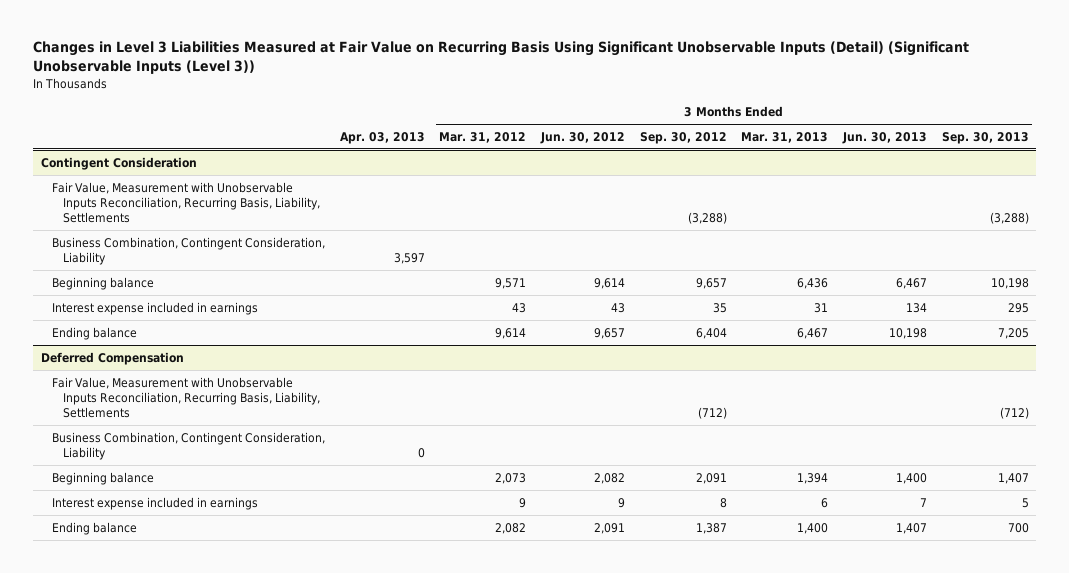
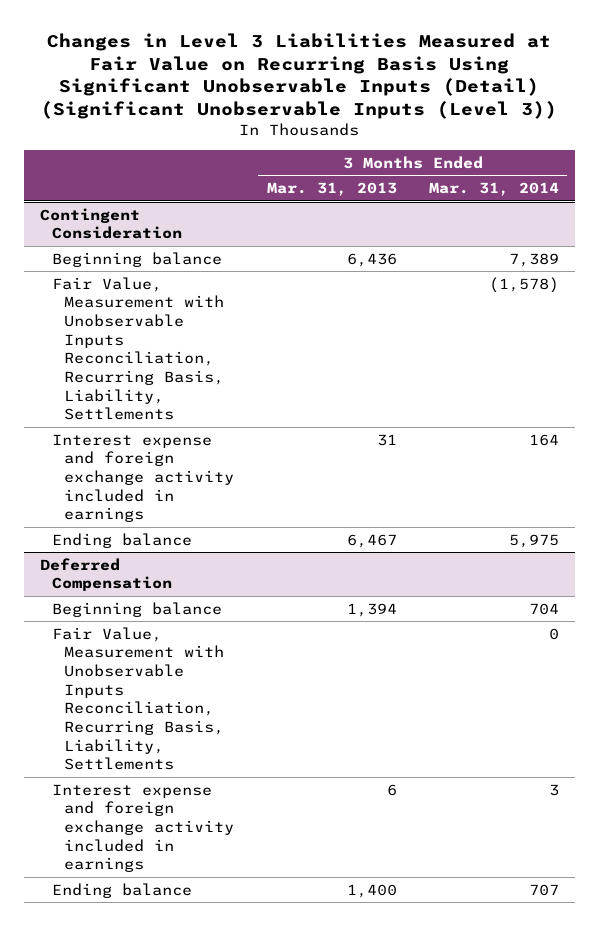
[339,131,425,144] Apr. 03, 2013 -> none
[439,131,527,143] Mar. 31, 2012 -> none
[540,131,626,144] Jun. 30, 2012 -> none
[639,131,727,144] Sep. 30, 2012 -> none
[842,131,928,144] Jun. 30, 2013 -> none
[941,131,1029,144] Sep. 30, 2013 -> none
none -> [428,182,559,197] Mar. 31, 2014
[52,236,326,265] Business Combination, Contingent Consideration, Liability -> none
[52,181,321,224] Fair Value, Measurement with Unobservable Inputs Reconciliation, Recurring Basis, Liability, Settlements -> [52,276,225,421] Fair Value, Measurement with Unobservable Inputs Reconciliation, Recurring Basis, Liability, Settlements
[52,301,259,315] Interest expense included in earnings -> [52,433,235,523] Interest expense and foreign exchange activity included in earnings
[52,431,326,460] Business Combination, Contingent Consideration, Liability -> none
[52,376,321,419] Fair Value, Measurement with Unobservable Inputs Reconciliation, Recurring Basis, Liability, Settlements -> [52,626,225,771] Fair Value, Measurement with Unobservable Inputs Reconciliation, Recurring Basis, Liability, Settlements
[52,496,259,510] Interest expense included in earnings -> [52,783,235,873] Interest expense and foreign exchange activity included in earnings

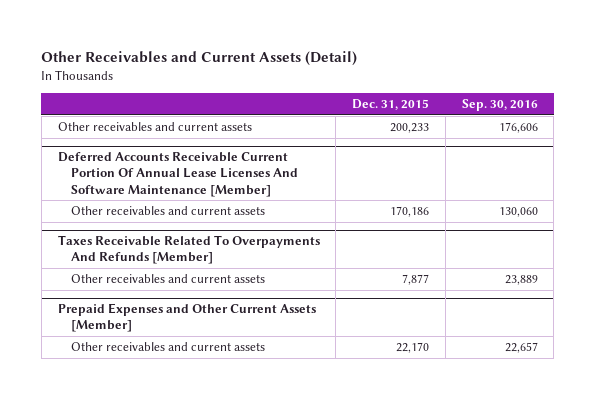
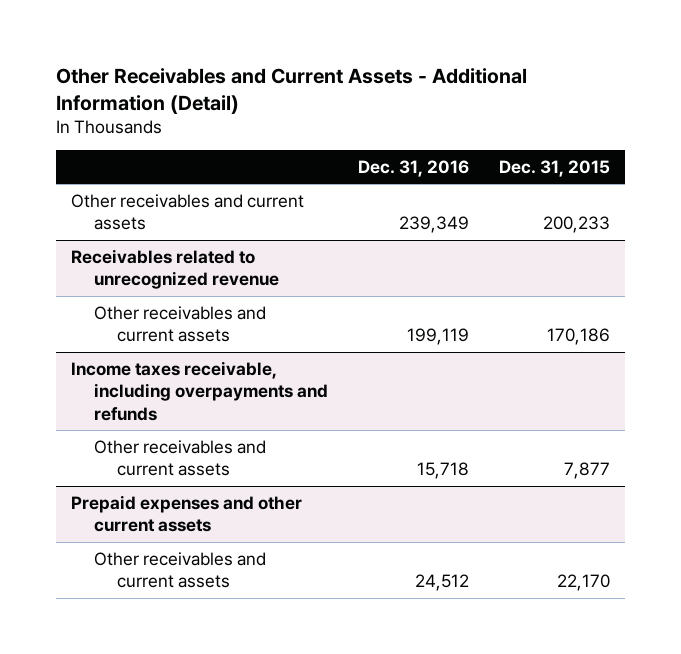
[41,50,358,66] Other Receivables and Current Assets (Detail) -> [56,67,528,114] Other Receivables and Current Assets - Additional Information (Detail)
[461,99,538,112] Sep. 30, 2016 -> none
none -> [358,160,470,178] Dec. 31, 2016
[57,152,299,197] Deferred Accounts Receivable Current Portion Of Annual Lease Licenses And Software Maintenance [Member] -> [71,248,280,290] Receivables related to unrecognized revenue
[57,235,320,265] Taxes Receivable Related To Overpayments And Refunds [Member] -> [71,360,329,421] Income taxes receivable, including overpayments and refunds
[57,303,316,333] Prepaid Expenses and Other Current Assets [Member] -> [71,494,303,533] Prepaid expenses and other current assets

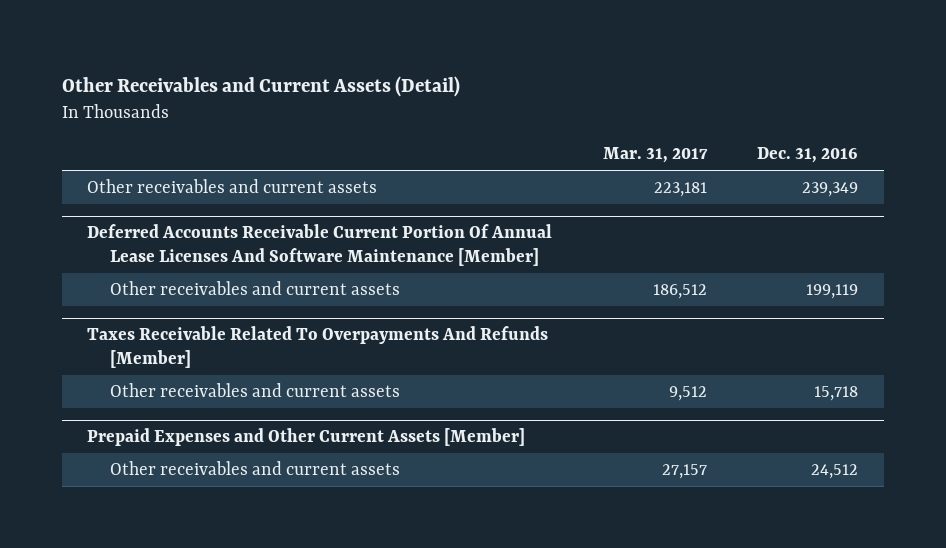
[56,67,528,114] Other Receivables and Current Assets - Additional Information (Detail) -> [61,75,460,97] Other Receivables and Current Assets (Detail)
[498,160,610,178] Dec. 31, 2015 -> none
none -> [602,147,708,164] Mar. 31, 2017
[71,248,280,290] Receivables related to unrecognized revenue -> [87,224,553,267] Deferred Accounts Receivable Current Portion Of Annual Lease Licenses And Software Maintenance [Member]
[71,360,329,421] Income taxes receivable, including overpayments and refunds -> [87,326,549,369] Taxes Receivable Related To Overpayments And Refunds [Member]
[71,494,303,533] Prepaid expenses and other current assets -> [87,428,526,447] Prepaid Expenses and Other Current Assets [Member]

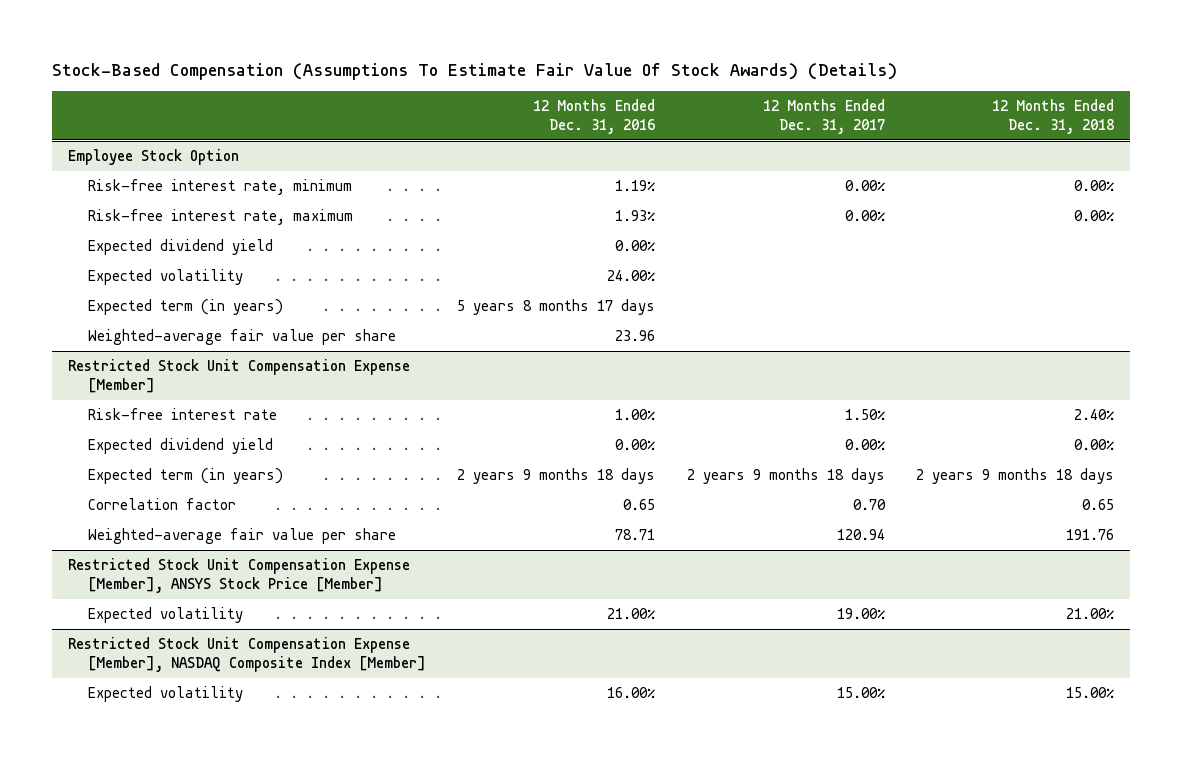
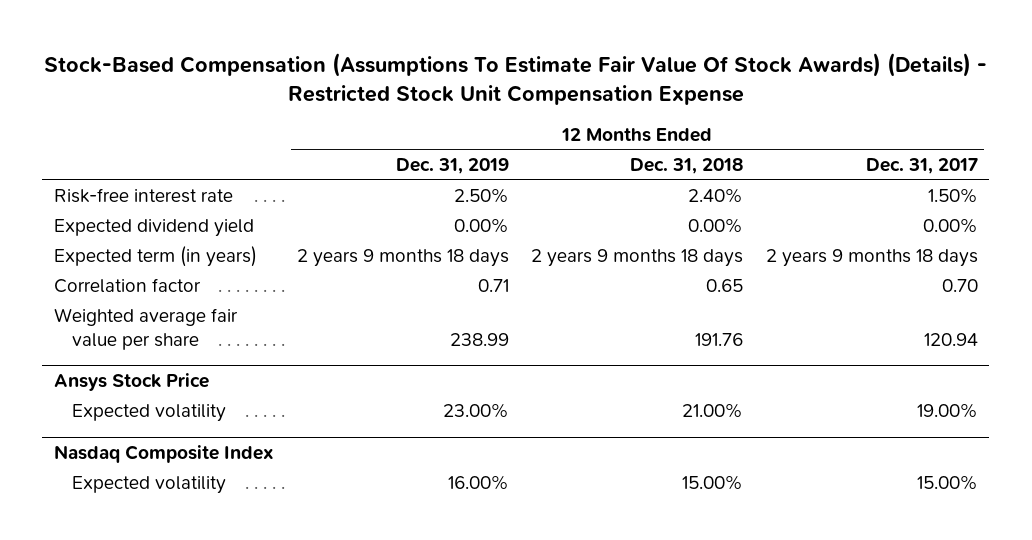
[52,62,898,80] Stock-Based Compensation (Assumptions To Estimate Fair Value Of Stock Awards) (Details) -> [43,52,987,106] Stock-Based Compensation (Assumptions To Estimate Fair Value Of Stock Awards) (Details) - Restricted Stock Unit Compensation Expense
[533,99,656,134] 12 Months Ended Dec. 31, 2016 -> none
none -> [395,158,509,175] Dec. 31, 2019
[68,149,240,166] Employee Stock Option -> none
[87,179,352,196] Risk-free interest rate, minimum -> none
[87,209,353,226] Risk-free interest rate, maximum -> none
[87,239,273,256] Expected dividend yield -> none
[87,269,243,286] Expected volatility -> none
[87,299,283,316] Expected term (in years) -> none
[87,329,396,346] Weighted-average fair value per share -> none
[68,359,411,394] Restricted Stock Unit Compensation Expense [Member] -> none
[68,558,411,594] Restricted Stock Unit Compensation Expense [Member], ANSYS Stock Price [Member] -> none
[87,528,396,545] Weighted-average fair value per share -> [53,308,238,350] Weighted average fair value per share
none -> [53,373,209,392] Ansys Stock Price
[68,637,426,673] Restricted Stock Unit Compensation Expense [Member], NASDAQ Composite Index [Member] -> none
none -> [53,445,274,464] Nasdaq Composite Index

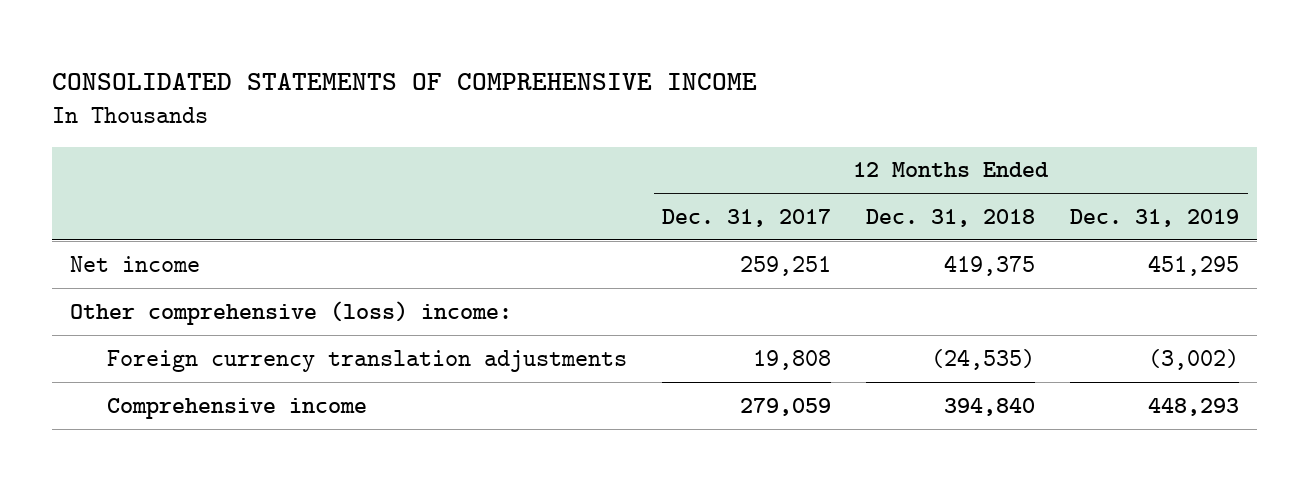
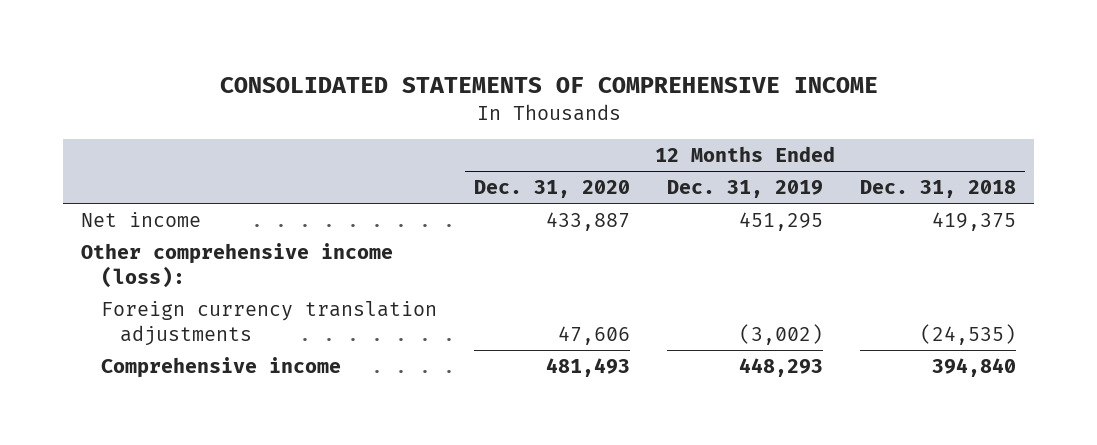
[662,208,832,227] Dec. 31, 2017 -> none
none -> [473,180,630,199] Dec. 31, 2020
[69,300,512,325] Other comprehensive (loss) income: -> [81,242,394,289] Other comprehensive income (loss):

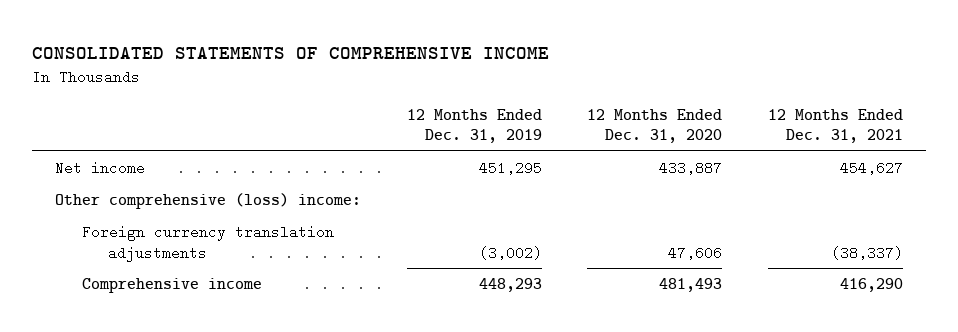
[859,180,1016,199] Dec. 31, 2018 -> none
none -> [767,108,903,144] 12 Months Ended Dec. 31, 2021
[81,242,394,289] Other comprehensive income (loss): -> [55,193,362,210] Other comprehensive (loss) income:

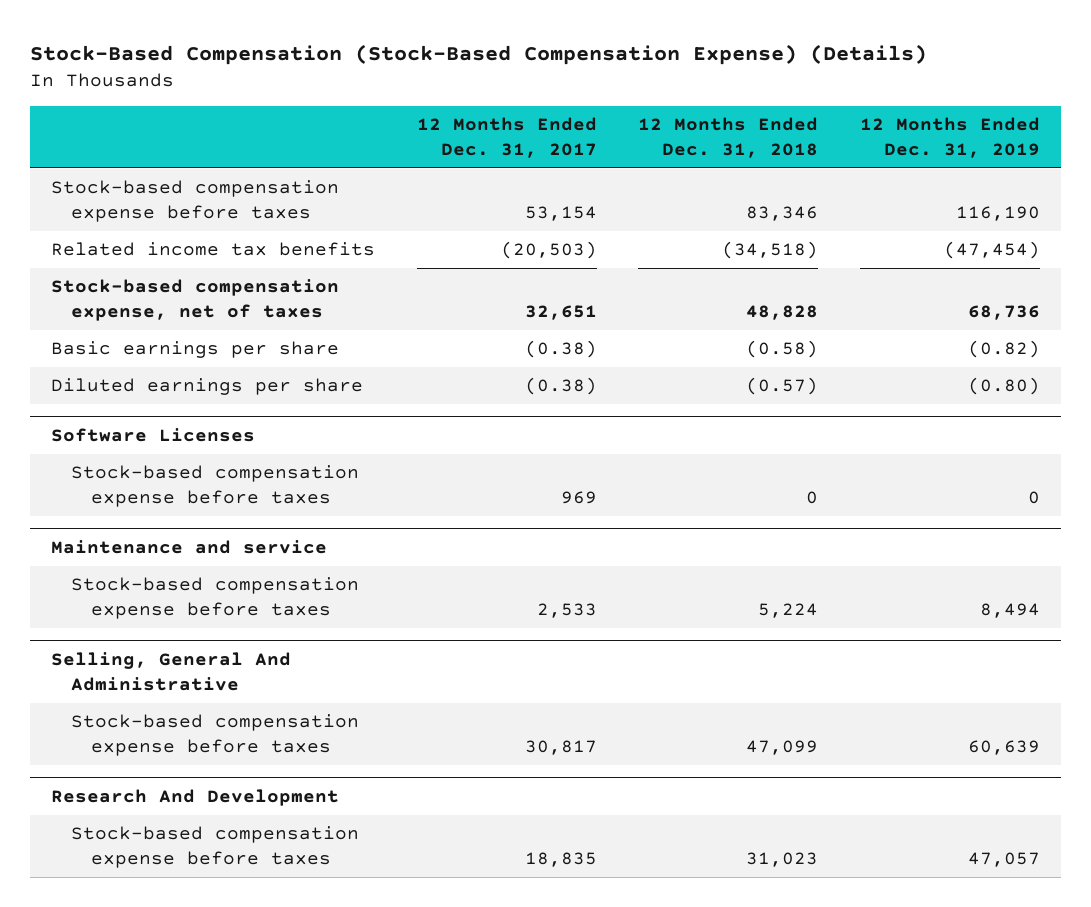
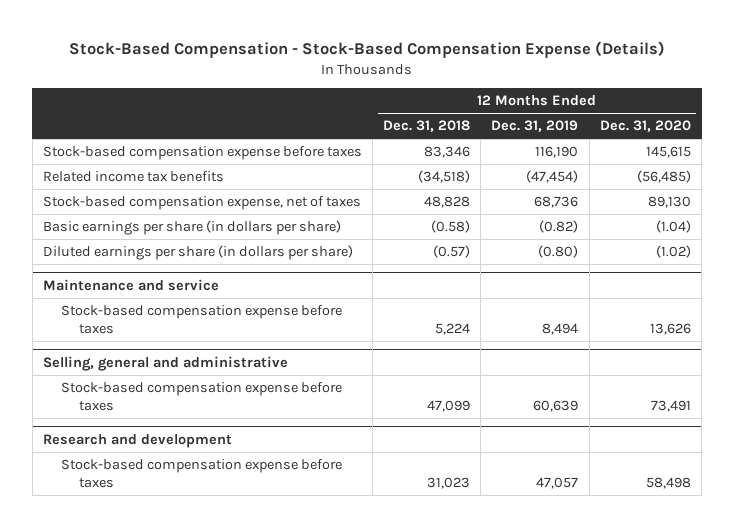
[30,44,928,66] Stock-Based Compensation (Stock-Based Compensation Expense) (Details) -> [68,41,665,59] Stock-Based Compensation - Stock-Based Compensation Expense (Details)
[416,116,597,158] 12 Months Ended Dec. 31, 2017 -> none
none -> [599,120,691,133] Dec. 31, 2020
[51,427,256,442] Software Licenses -> none
[71,465,360,508] Stock-based compensation expense before taxes -> none
[51,341,340,359] Basic earnings per share -> [42,220,341,236] Basic earnings per share (in dollars per share)
[51,378,364,396] Diluted earnings per share -> [42,245,353,261] Diluted earnings per share (in dollars per share)
[51,651,292,691] Selling, General And Administrative -> [42,355,288,371] Selling, general and administrative
[51,788,340,806] Research And Development -> [42,433,232,448] Research and development

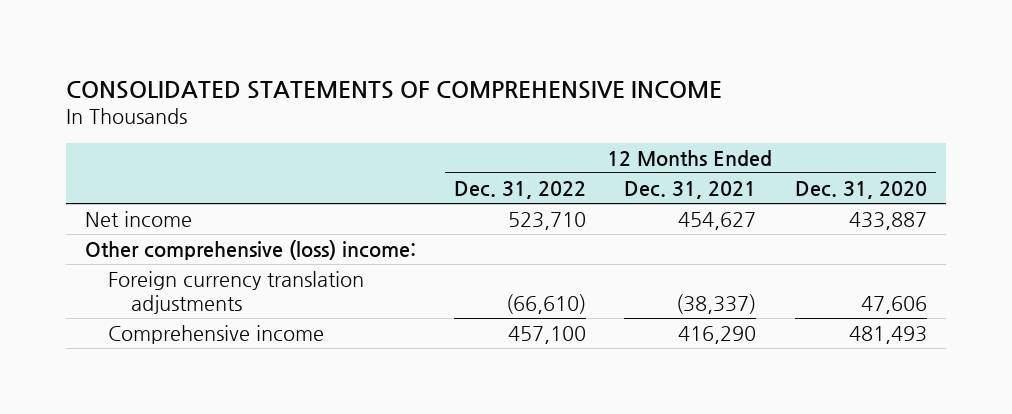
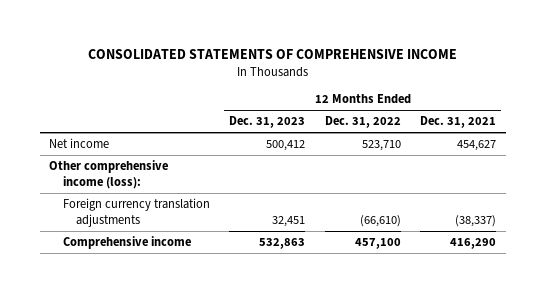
[794,180,927,199] Dec. 31, 2020 -> none
none -> [229,116,306,129] Dec. 31, 2023
[85,239,417,260] Other comprehensive (loss) income: -> [49,160,169,189] Other comprehensive income (loss):

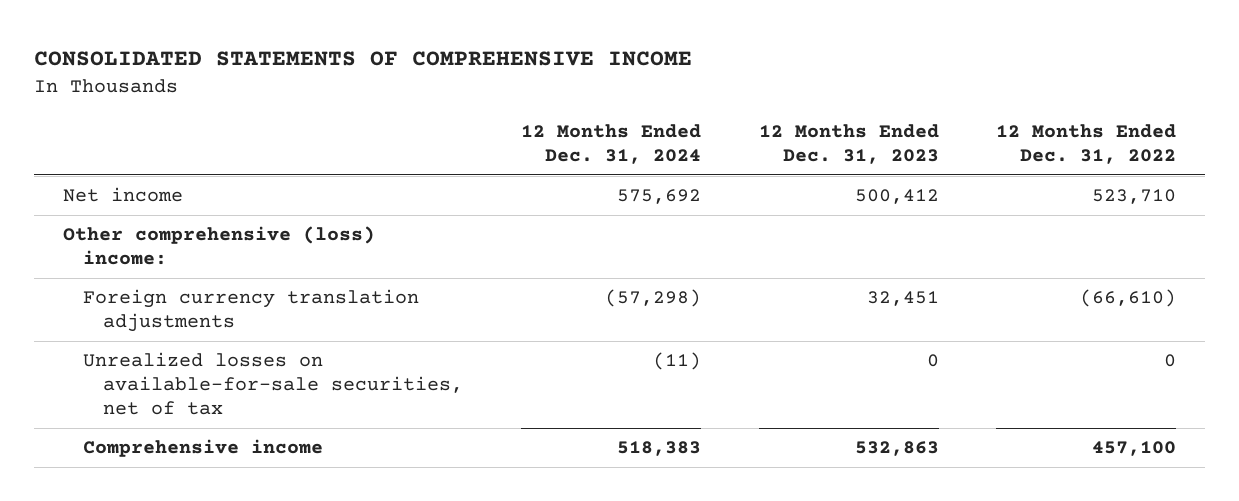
[420,116,497,129] Dec. 31, 2021 -> none
none -> [521,124,702,164] 12 Months Ended Dec. 31, 2024
[49,160,169,189] Other comprehensive income (loss): -> [63,226,376,266] Other comprehensive (loss) income:
none -> [83,352,464,415] Unrealized losses on available-for-sale securities, net of tax

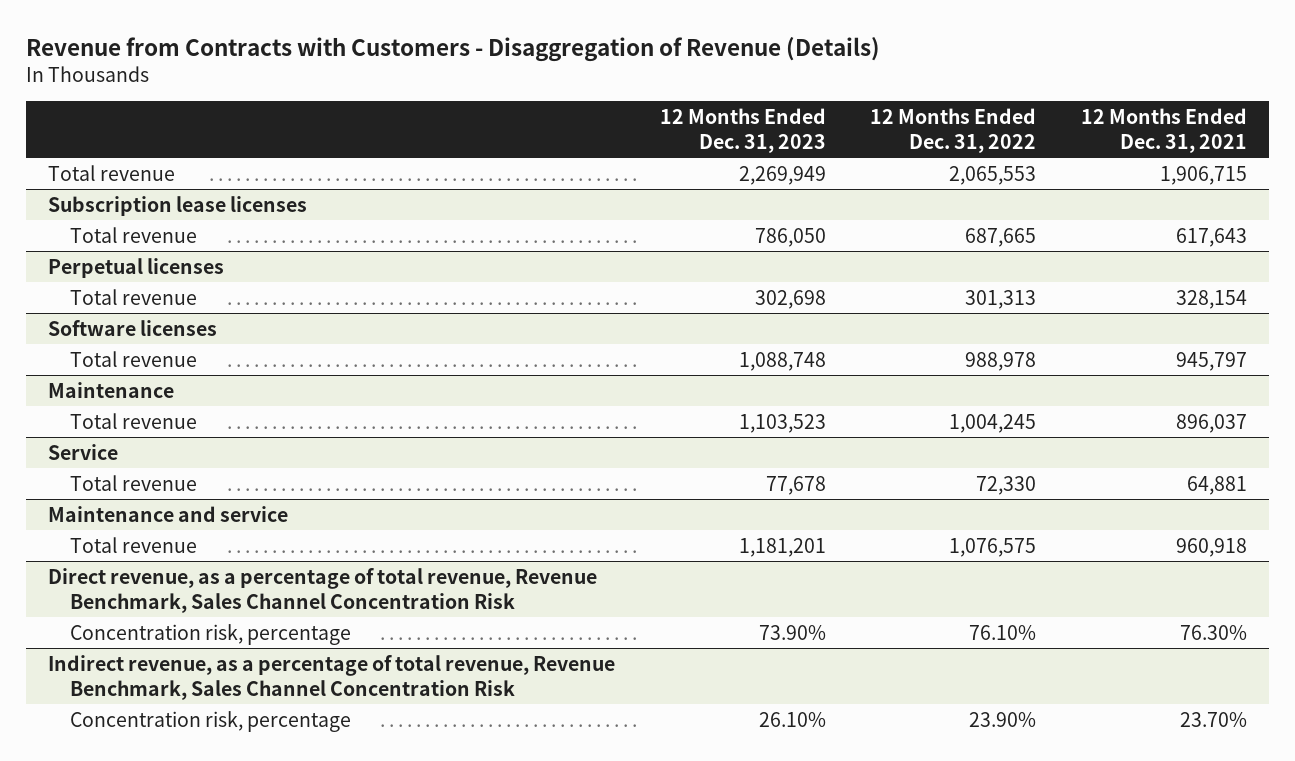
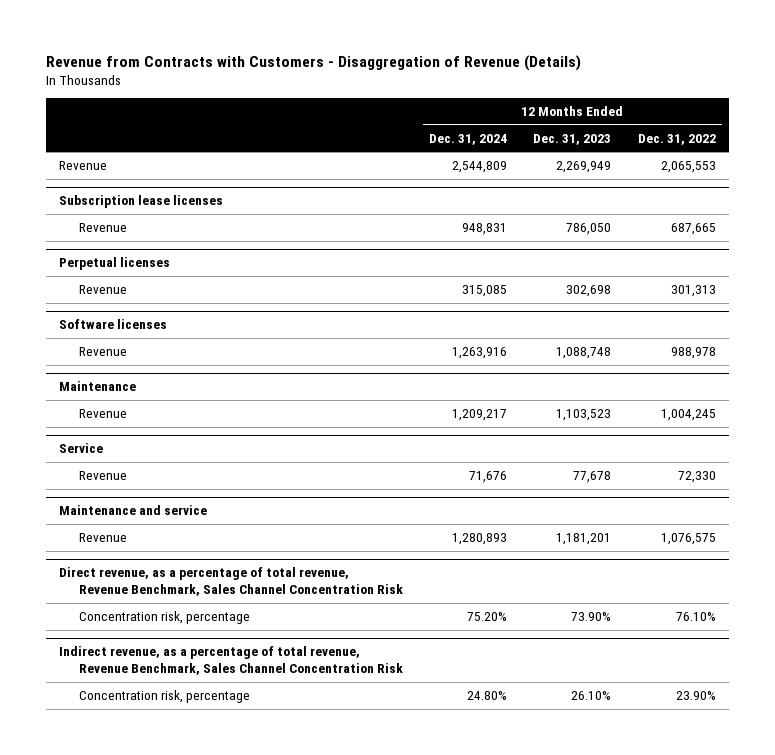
[1080,107,1247,154] 12 Months Ended Dec. 31, 2021 -> none
none -> [429,133,508,145] Dec. 31, 2024
[47,164,175,181] Total revenue -> [59,161,108,171] Revenue
[70,226,198,243] Total revenue -> [79,223,128,233] Revenue
[70,288,198,305] Total revenue -> [79,285,128,295] Revenue
[70,350,198,367] Total revenue -> [79,347,128,357] Revenue
[70,412,198,429] Total revenue -> [79,409,128,419] Revenue
[70,474,198,491] Total revenue -> [79,471,128,481] Revenue
[70,536,198,553] Total revenue -> [79,533,128,543] Revenue

